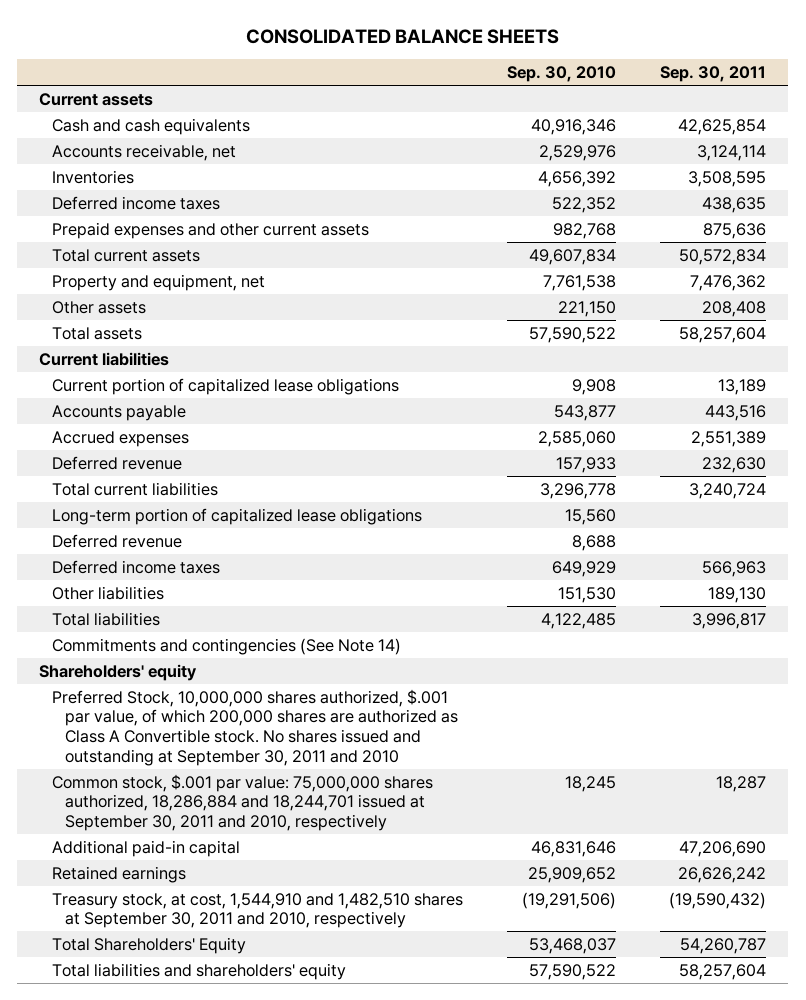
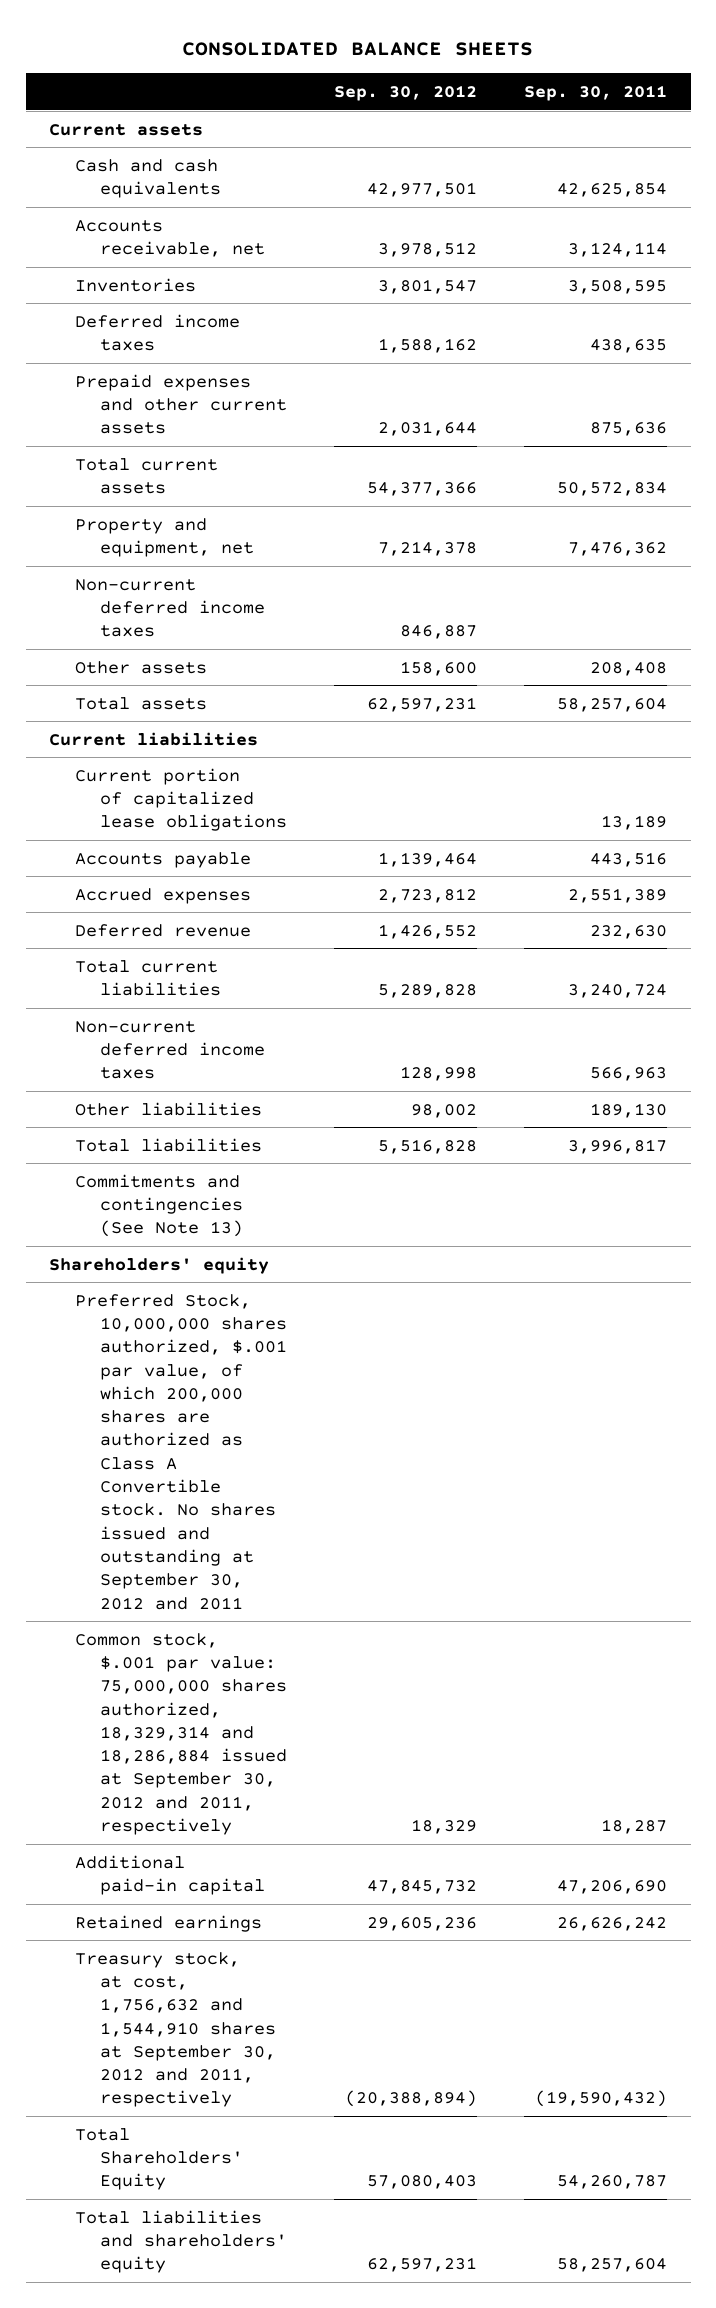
[507,66,617,83] Sep. 30, 2010 -> none
none -> [333,84,477,101] Sep. 30, 2012
none -> [74,578,265,638] Non-current deferred income taxes
[52,507,423,525] Long-term portion of capitalized lease obligations -> none
[52,533,183,548] Deferred revenue -> none
[52,559,221,574] Deferred income taxes -> [74,1020,265,1080] Non-current deferred income taxes
[52,637,402,655] Commitments and contingencies (See Note 14) -> [74,1173,243,1238] Commitments and contingencies (See Note 13)
[52,688,459,766] Preferred Stock, 10,000,000 shares authorized, $.001 par value, of which 200,000 shares are authorized as Class A Convertible stock. No shares issued and outstanding at September 30, 2011 and 2010 -> [74,1293,287,1610] Preferred Stock, 10,000,000 shares authorized, $.001 par value, of which 200,000 shares are authorized as Class A Convertible stock. No shares issued and outstanding at September 30, 2012 and 2011
[52,773,434,831] Common stock, $.001 par value: 75,000,000 shares authorized, 18,286,884 and 18,244,701 issued at September 30, 2011 and 2010, respectively -> [74,1632,287,1836] Common stock, $.001 par value: 75,000,000 shares authorized, 18,329,314 and 18,286,884 issued at September 30, 2012 and 2011, respectively
[52,892,464,929] Treasury stock, at cost, 1,544,910 and 1,482,510 shares at September 30, 2011 and 2010, respectively -> [74,1951,276,2108] Treasury stock, at cost, 1,756,632 and 1,544,910 shares at September 30, 2012 and 2011, respectively

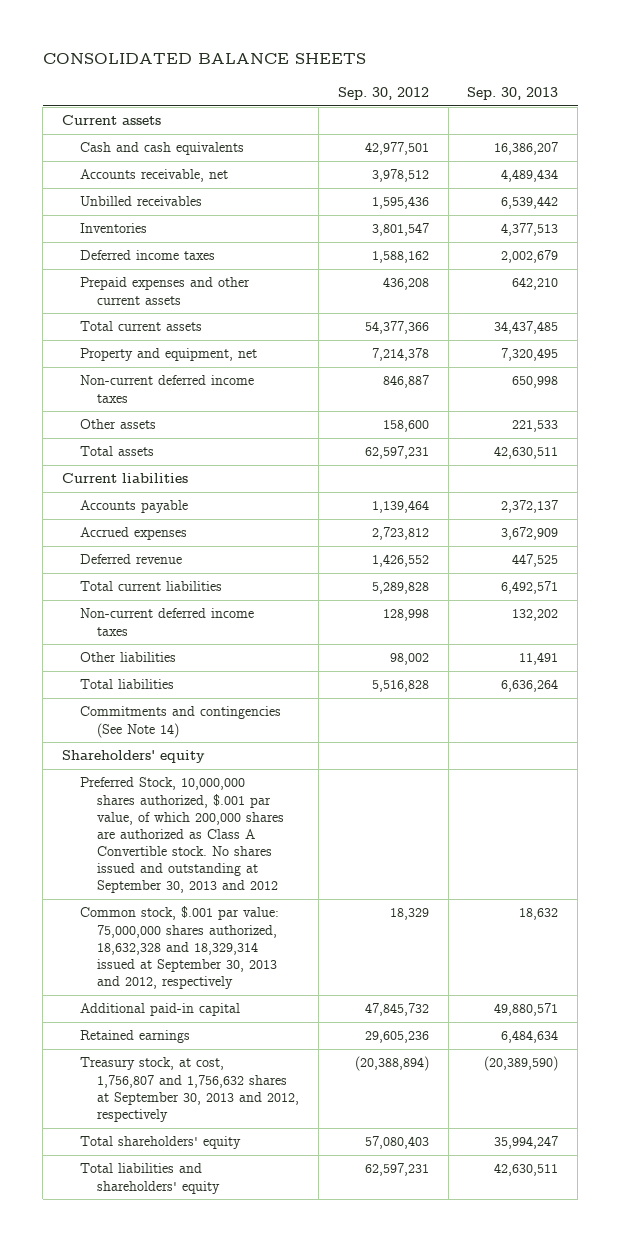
[524,84,668,101] Sep. 30, 2011 -> none
none -> [467,86,559,100] Sep. 30, 2013
none -> [79,196,202,207] Unbilled receivables
[377,421,477,437] 2,031,644 -> [382,277,429,291] 436,208
[74,767,287,832] Current portion of capitalized lease obligations -> none
[74,1173,243,1238] Commitments and contingencies (See Note 13) -> [79,706,281,738] Commitments and contingencies (See Note 14)
[74,1293,287,1610] Preferred Stock, 10,000,000 shares authorized, $.001 par value, of which 200,000 shares are authorized as Class A Convertible stock. No shares issued and outstanding at September 30, 2012 and 2011 -> [79,777,285,894] Preferred Stock, 10,000,000 shares authorized, $.001 par value, of which 200,000 shares are authorized as Class A Convertible stock. No shares issued and outstanding at September 30, 2013 and 2012
[74,1632,287,1836] Common stock, $.001 par value: 75,000,000 shares authorized, 18,329,314 and 18,286,884 issued at September 30, 2012 and 2011, respectively -> [79,906,279,990] Common stock, $.001 par value: 75,000,000 shares authorized, 18,632,328 and 18,329,314 issued at September 30, 2013 and 2012, respectively
[74,1951,276,2108] Treasury stock, at cost, 1,756,632 and 1,544,910 shares at September 30, 2012 and 2011, respectively -> [79,1057,300,1122] Treasury stock, at cost, 1,756,807 and 1,756,632 shares at September 30, 2013 and 2012, respectively
[74,2127,243,2191] Total Shareholders' Equity -> [79,1136,241,1150] Total shareholders' equity

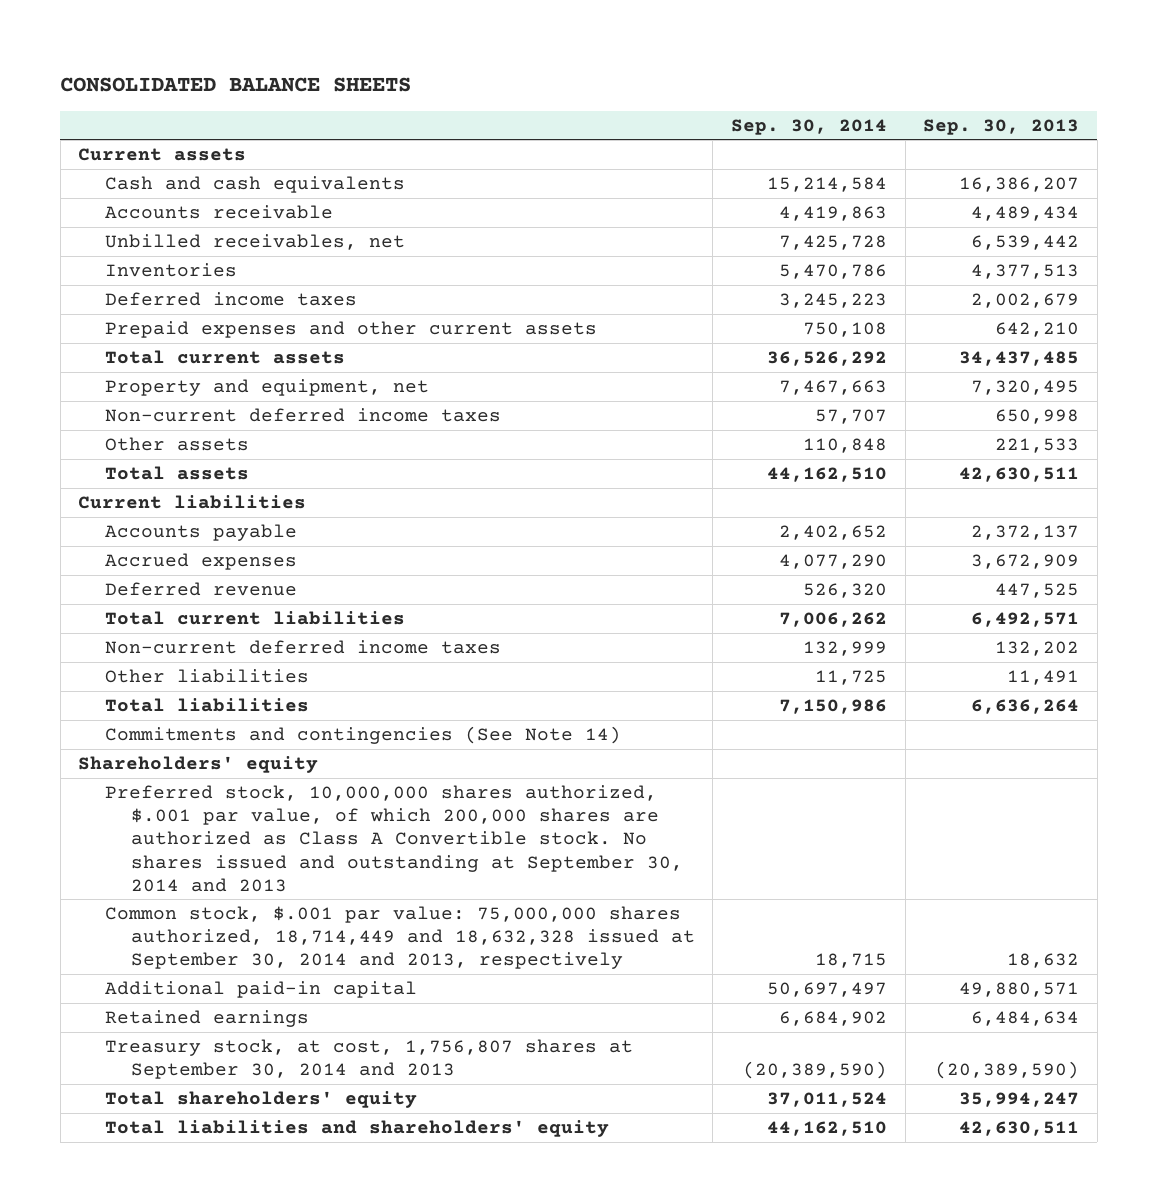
[337,86,429,100] Sep. 30, 2012 -> none
none -> [730,118,887,135] Sep. 30, 2014
[79,169,228,183] Accounts receivable, net -> [104,204,333,219] Accounts receivable
[79,196,202,207] Unbilled receivables -> [104,233,405,250] Unbilled receivables, net
[79,777,285,894] Preferred Stock, 10,000,000 shares authorized, $.001 par value, of which 200,000 shares are authorized as Class A Convertible stock. No shares issued and outstanding at September 30, 2013 and 2012 -> [104,784,683,892] Preferred stock, 10,000,000 shares authorized, $.001 par value, of which 200,000 shares are authorized as Class A Convertible stock. No shares issued and outstanding at September 30, 2014 and 2013
[79,906,279,990] Common stock, $.001 par value: 75,000,000 shares authorized, 18,632,328 and 18,329,314 issued at September 30, 2013 and 2012, respectively -> [104,905,695,970] Common stock, $.001 par value: 75,000,000 shares authorized, 18,714,449 and 18,632,328 issued at September 30, 2014 and 2013, respectively
[79,1057,300,1122] Treasury stock, at cost, 1,756,807 and 1,756,632 shares at September 30, 2013 and 2012, respectively -> [104,1038,633,1080] Treasury stock, at cost, 1,756,807 shares at September 30, 2014 and 2013

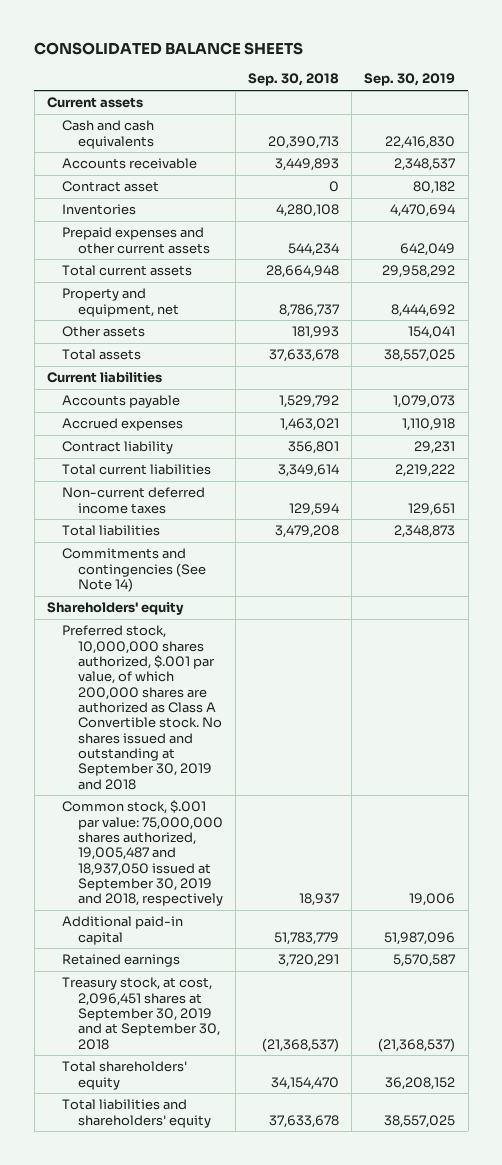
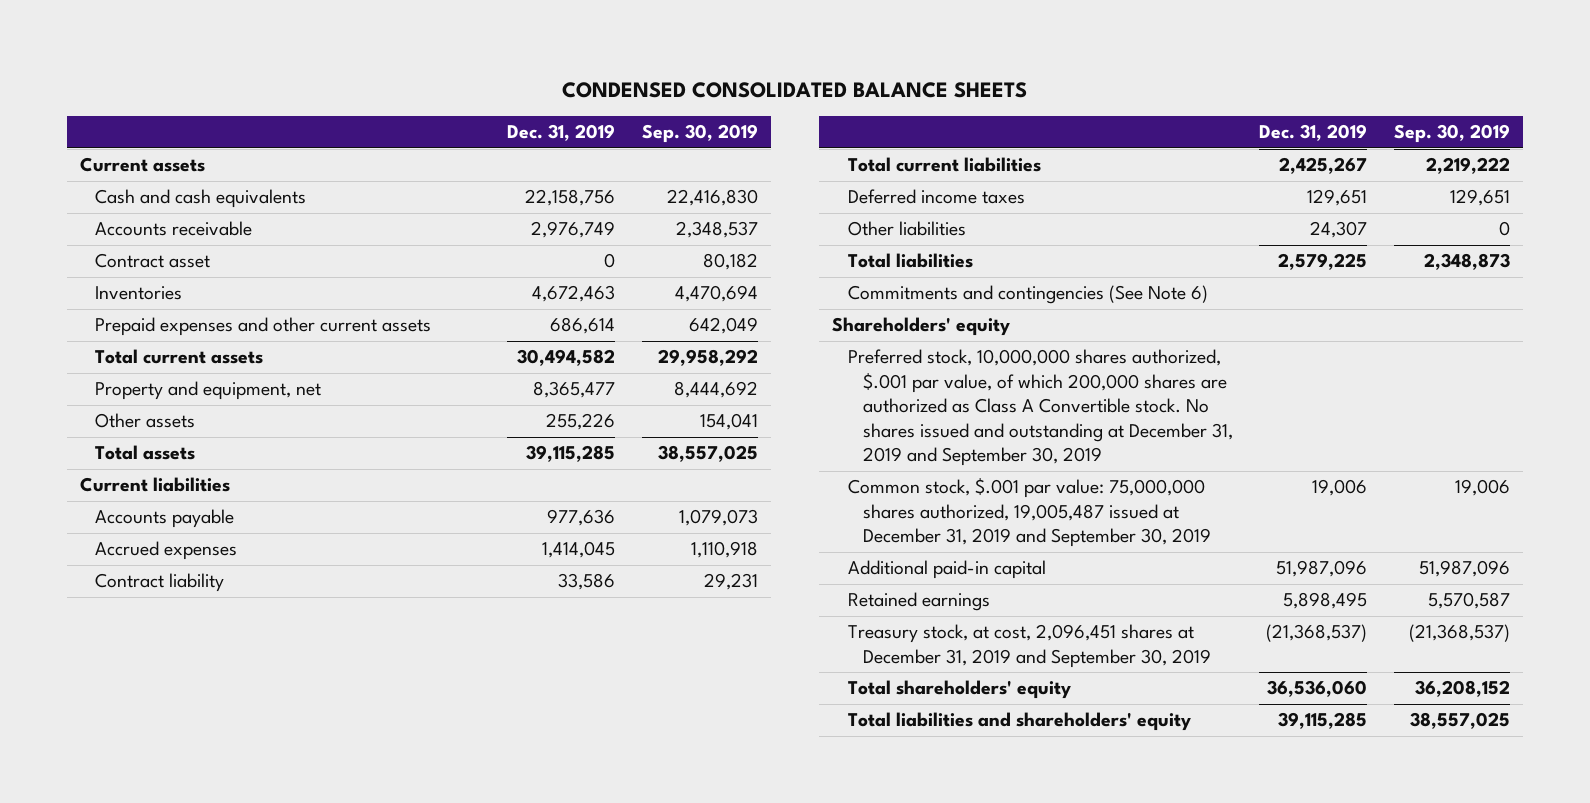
[34,42,304,56] CONSOLIDATED BALANCE SHEETS -> [561,81,1027,98] CONDENSED CONSOLIDATED BALANCE SHEETS
[248,73,340,87] Sep. 30, 2018 -> none
none -> [507,124,616,142] Dec. 31, 2019
[62,487,206,514] Non-current deferred income taxes -> [847,189,1025,205] Deferred income taxes
none -> [847,221,966,237] Other liabilities
[62,548,207,592] Commitments and contingencies (See Note 14) -> [847,285,1208,305] Commitments and contingencies (See Note 6)
[62,625,223,790] Preferred stock, 10,000,000 shares authorized, $.001 par value, of which 200,000 shares are authorized as Class A Convertible stock. No shares issued and outstanding at September 30, 2019 and 2018 -> [847,349,1233,467] Preferred stock, 10,000,000 shares authorized, $.001 par value, of which 200,000 shares are authorized as Class A Convertible stock. No shares issued and outstanding at December 31, 2019 and September 30, 2019
[62,800,224,907] Common stock, $.001 par value: 75,000,000 shares authorized, 19,005,487 and 18,937,050 issued at September 30, 2019 and 2018, respectively -> [847,478,1211,548] Common stock, $.001 par value: 75,000,000 shares authorized, 19,005,487 issued at December 31, 2019 and September 30, 2019
[62,977,221,1050] Treasury stock, at cost, 2,096,451 shares at September 30, 2019 and at September 30, 2018 -> [847,624,1211,668] Treasury stock, at cost, 2,096,451 shares at December 31, 2019 and September 30, 2019

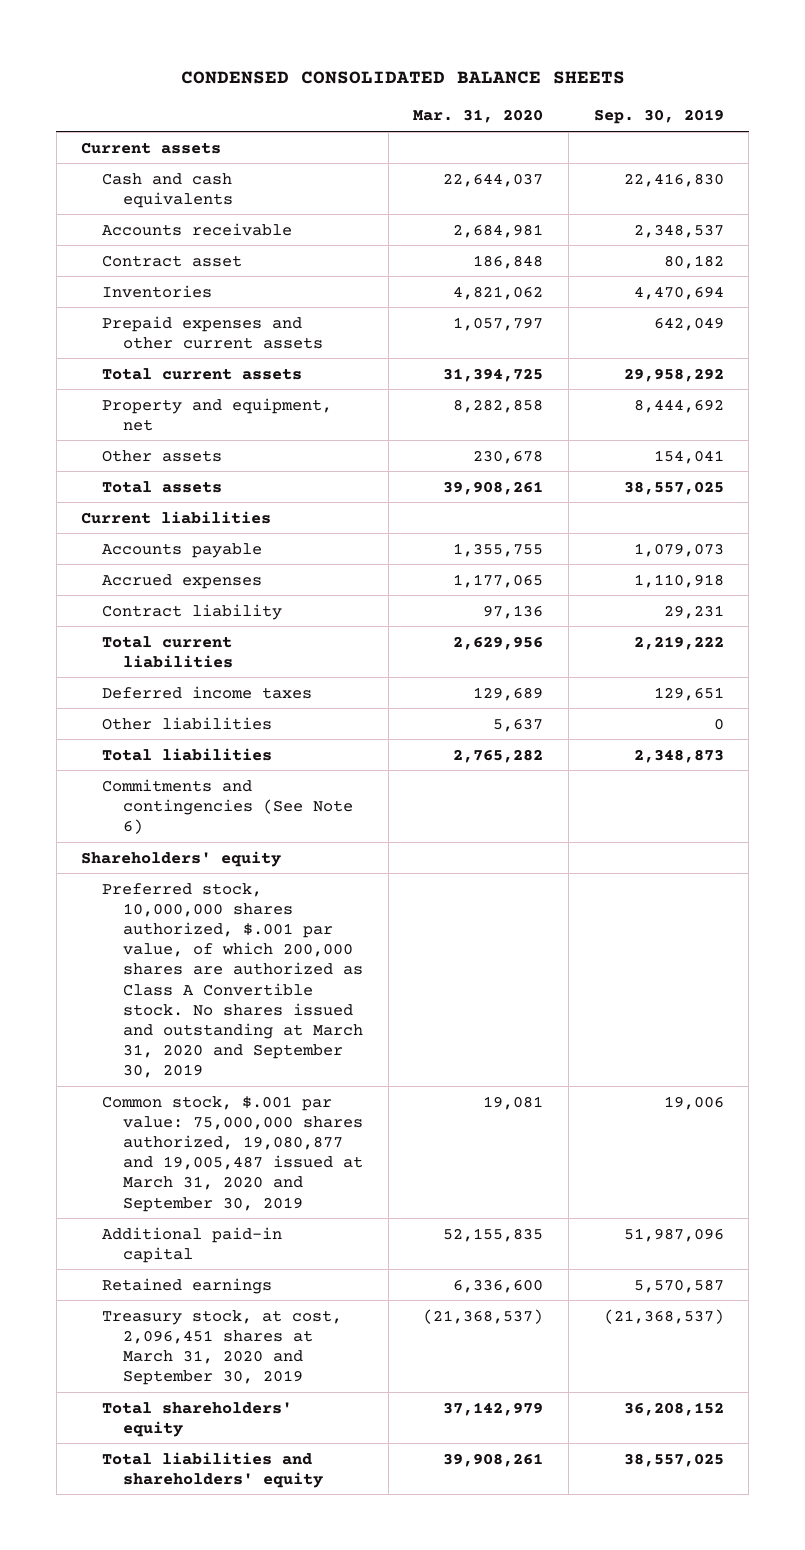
[507,124,616,142] Dec. 31, 2019 -> none
none -> [413,109,544,124] Mar. 31, 2020
[847,349,1233,467] Preferred stock, 10,000,000 shares authorized, $.001 par value, of which 200,000 shares are authorized as Class A Convertible stock. No shares issued and outstanding at December 31, 2019 and September 30, 2019 -> [102,882,364,1079] Preferred stock, 10,000,000 shares authorized, $.001 par value, of which 200,000 shares are authorized as Class A Convertible stock. No shares issued and outstanding at March 31, 2020 and September 30, 2019
[847,478,1211,548] Common stock, $.001 par value: 75,000,000 shares authorized, 19,005,487 issued at December 31, 2019 and September 30, 2019 -> [102,1095,364,1212] Common stock, $.001 par value: 75,000,000 shares authorized, 19,080,877 and 19,005,487 issued at March 31, 2020 and September 30, 2019
[847,624,1211,668] Treasury stock, at cost, 2,096,451 shares at December 31, 2019 and September 30, 2019 -> [102,1309,343,1386] Treasury stock, at cost, 2,096,451 shares at March 31, 2020 and September 30, 2019

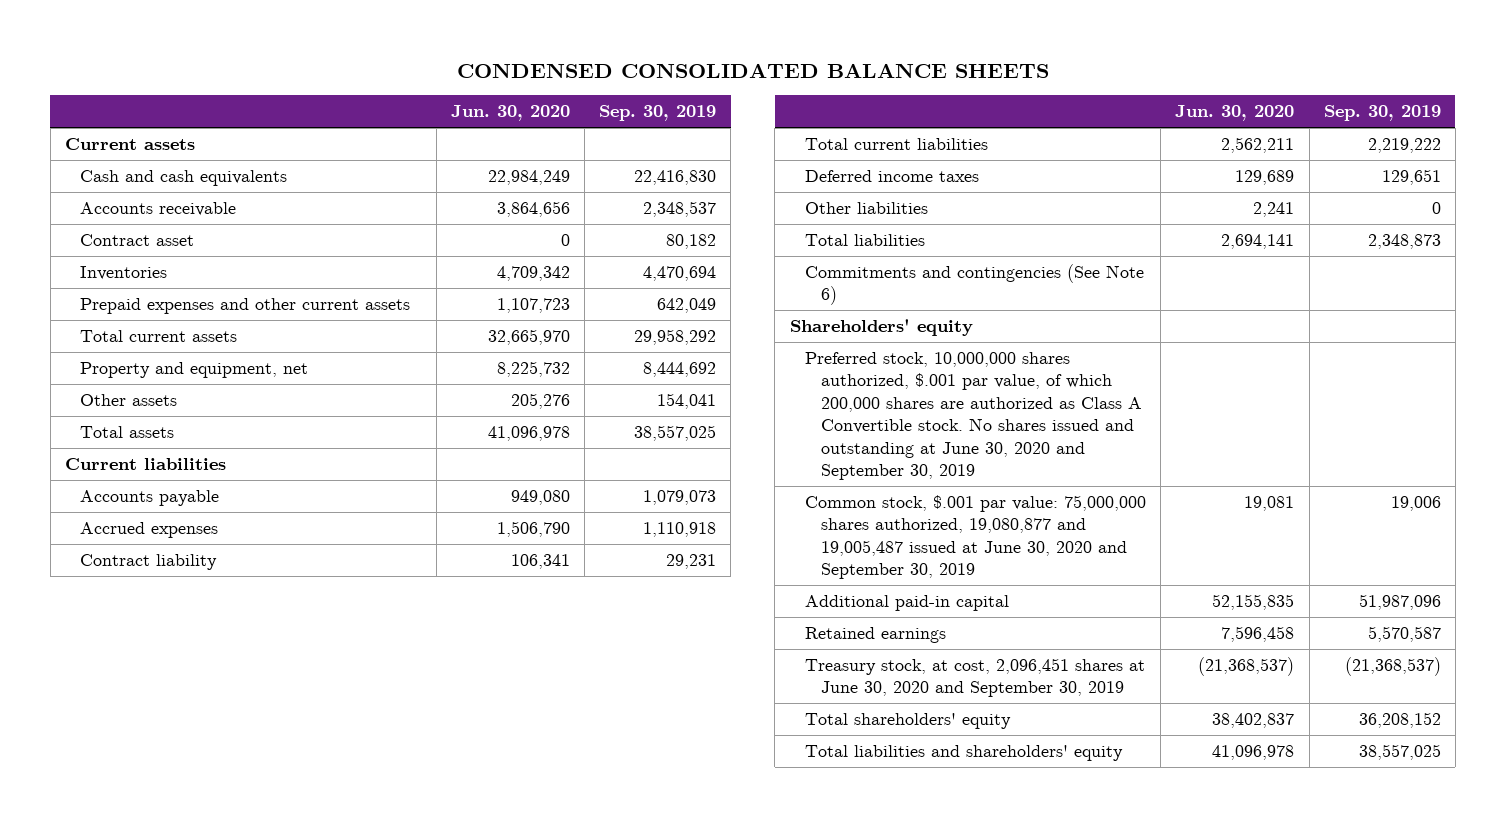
[413,109,544,124] Mar. 31, 2020 -> none
none -> [450,105,570,122] Jun. 30, 2020
[102,882,364,1079] Preferred stock, 10,000,000 shares authorized, $.001 par value, of which 200,000 shares are authorized as Class A Convertible stock. No shares issued and outstanding at March 31, 2020 and September 30, 2019 -> [805,351,1142,480] Preferred stock, 10,000,000 shares authorized, $.001 par value, of which 200,000 shares are authorized as Class A Convertible stock. No shares issued and outstanding at June 30, 2020 and September 30, 2019
[102,1095,364,1212] Common stock, $.001 par value: 75,000,000 shares authorized, 19,080,877 and 19,005,487 issued at March 31, 2020 and September 30, 2019 -> [805,494,1147,580] Common stock, $.001 par value: 75,000,000 shares authorized, 19,080,877 and 19,005,487 issued at June 30, 2020 and September 30, 2019
[102,1309,343,1386] Treasury stock, at cost, 2,096,451 shares at March 31, 2020 and September 30, 2019 -> [805,657,1146,698] Treasury stock, at cost, 2,096,451 shares at June 30, 2020 and September 30, 2019

